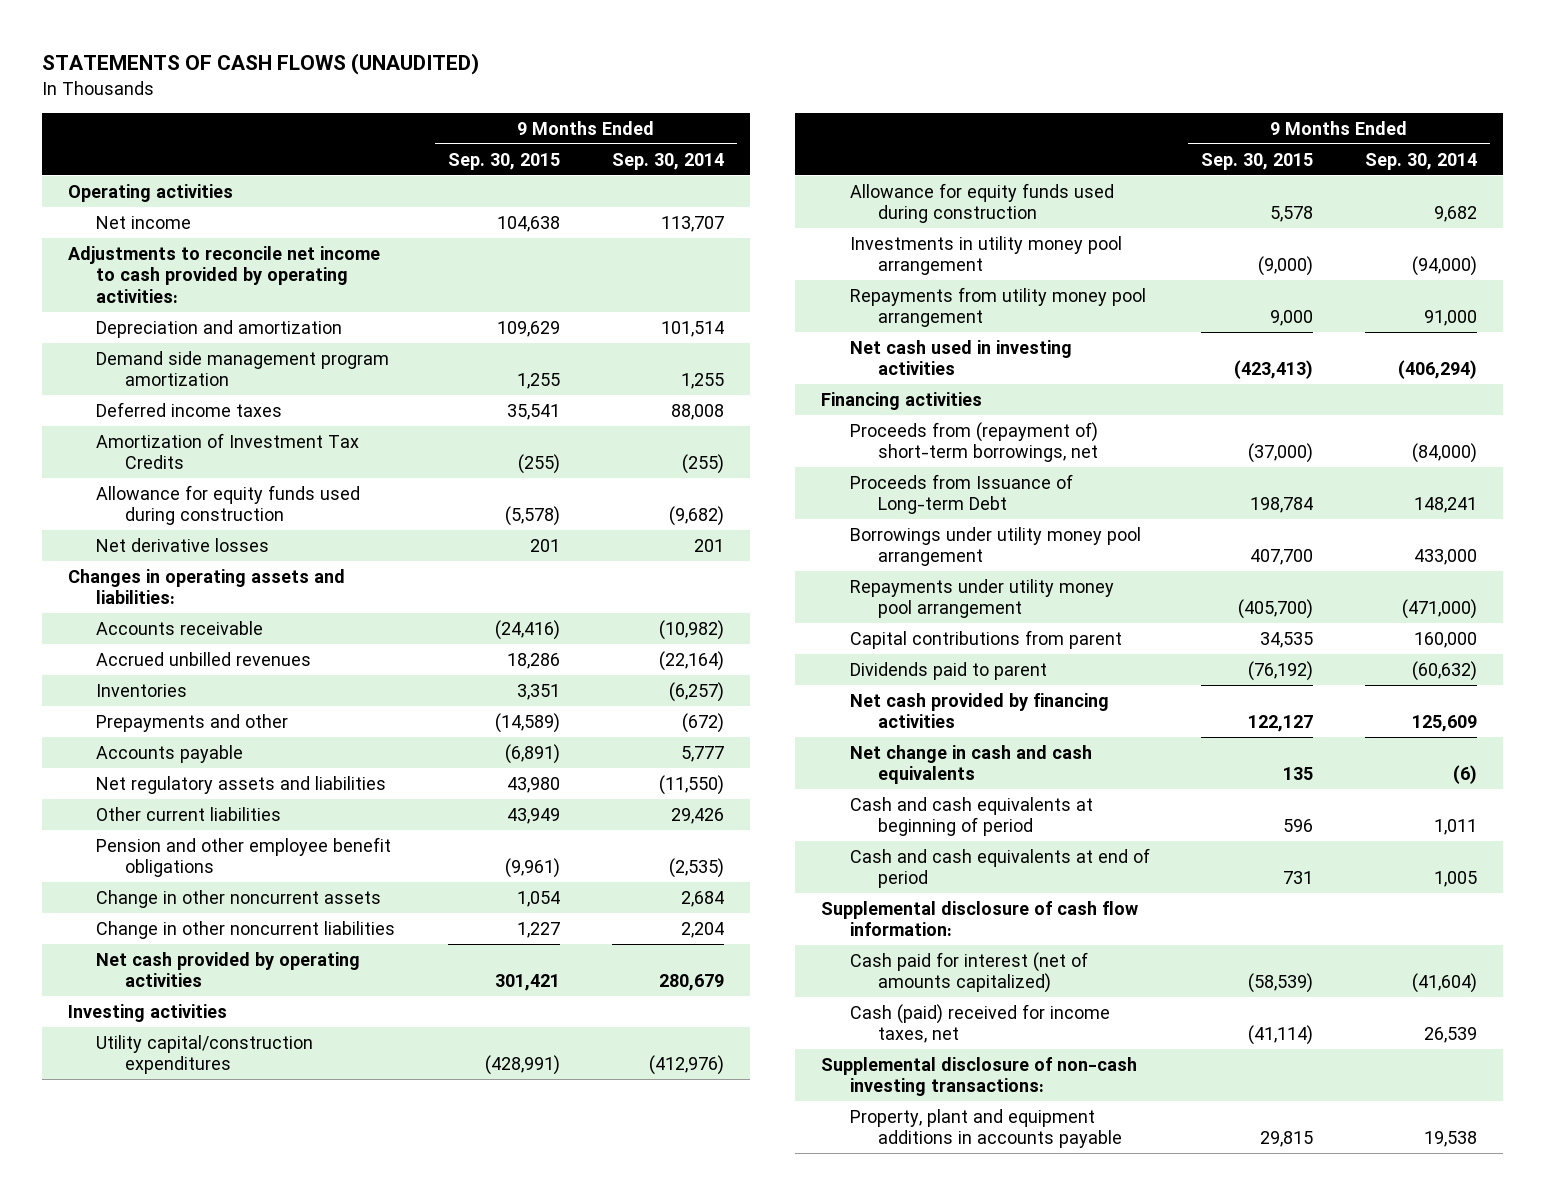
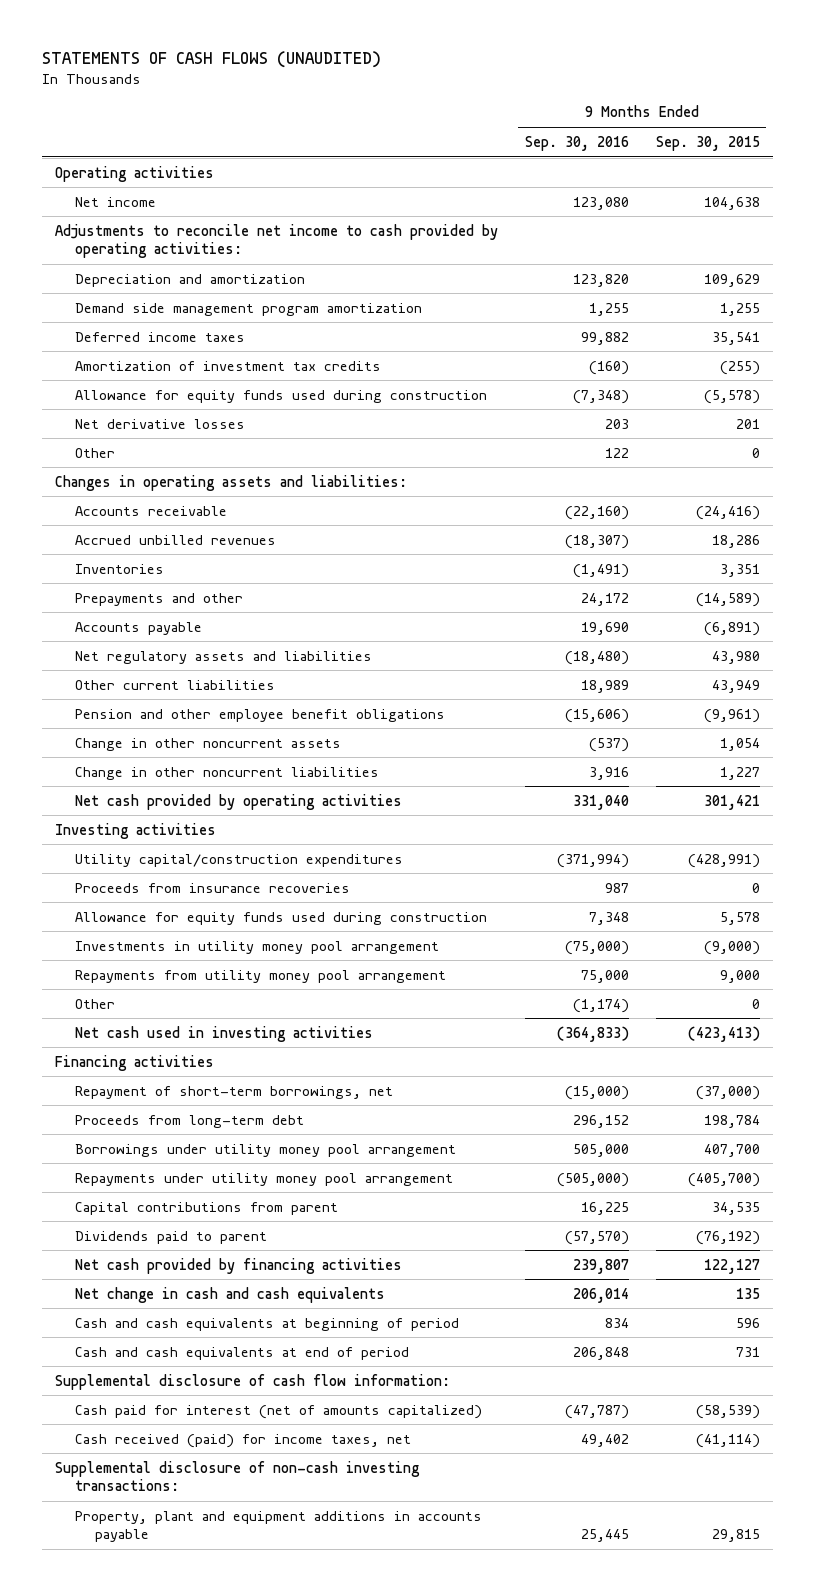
[612,152,725,170] Sep. 30, 2014 -> none
none -> [524,135,629,151] Sep. 30, 2016
[96,432,360,470] Amortization of Investment Tax Credits -> [75,360,382,371] Amortization of investment tax credits
none -> [75,447,116,458] Other
none -> [75,882,351,893] Proceeds from insurance recoveries
none -> [75,998,116,1009] Other
[849,421,1098,463] Proceeds from (repayment of) short-term borrowings, net -> [75,1085,394,1099] Repayment of short-term borrowings, net
[849,473,1073,515] Proceeds from Issuance of Long-term Debt -> [75,1114,305,1128] Proceeds from long-term debt
[849,1003,1110,1044] Cash (paid) received for income taxes, net -> [75,1433,412,1448] Cash received (paid) for income taxes, net

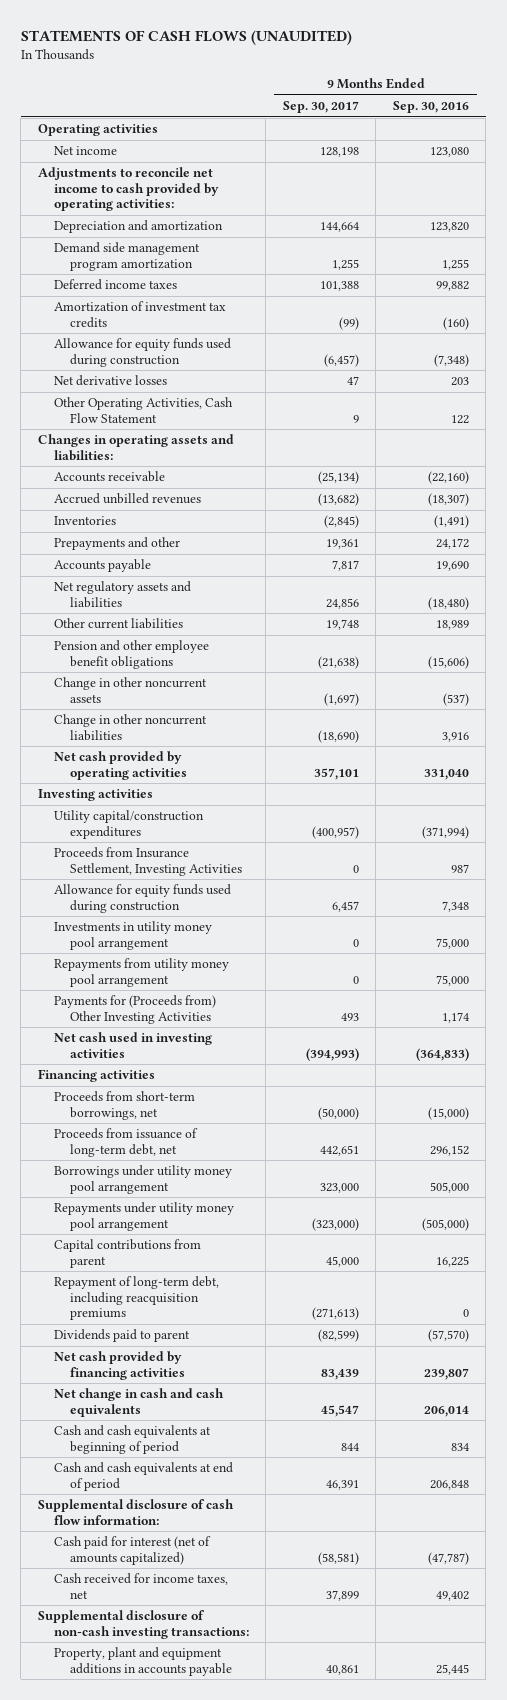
[655,135,760,151] Sep. 30, 2015 -> none
none -> [282,100,359,113] Sep. 30, 2017
[75,447,116,458] Other -> [53,397,233,423] Other Operating Activities, Cash Flow Statement
[75,882,351,893] Proceeds from insurance recoveries -> [53,847,243,876] Proceeds from Insurance Settlement, Investing Activities
[564,940,629,955] (75,000) -> [435,937,469,949] 75,000
[75,998,116,1009] Other -> none
none -> [53,995,216,1024] Payments for (Proceeds from) Other Investing Activities
[75,1085,394,1099] Repayment of short-term borrowings, net -> [53,1091,195,1120] Proceeds from short-term borrowings, net
[75,1114,305,1128] Proceeds from long-term debt -> [53,1128,198,1157] Proceeds from issuance of long-term debt, net
none -> [53,1276,219,1321] Repayment of long-term debt, including reacquisition premiums
[75,1433,412,1448] Cash received (paid) for income taxes, net -> [53,1573,228,1599] Cash received for income taxes, net

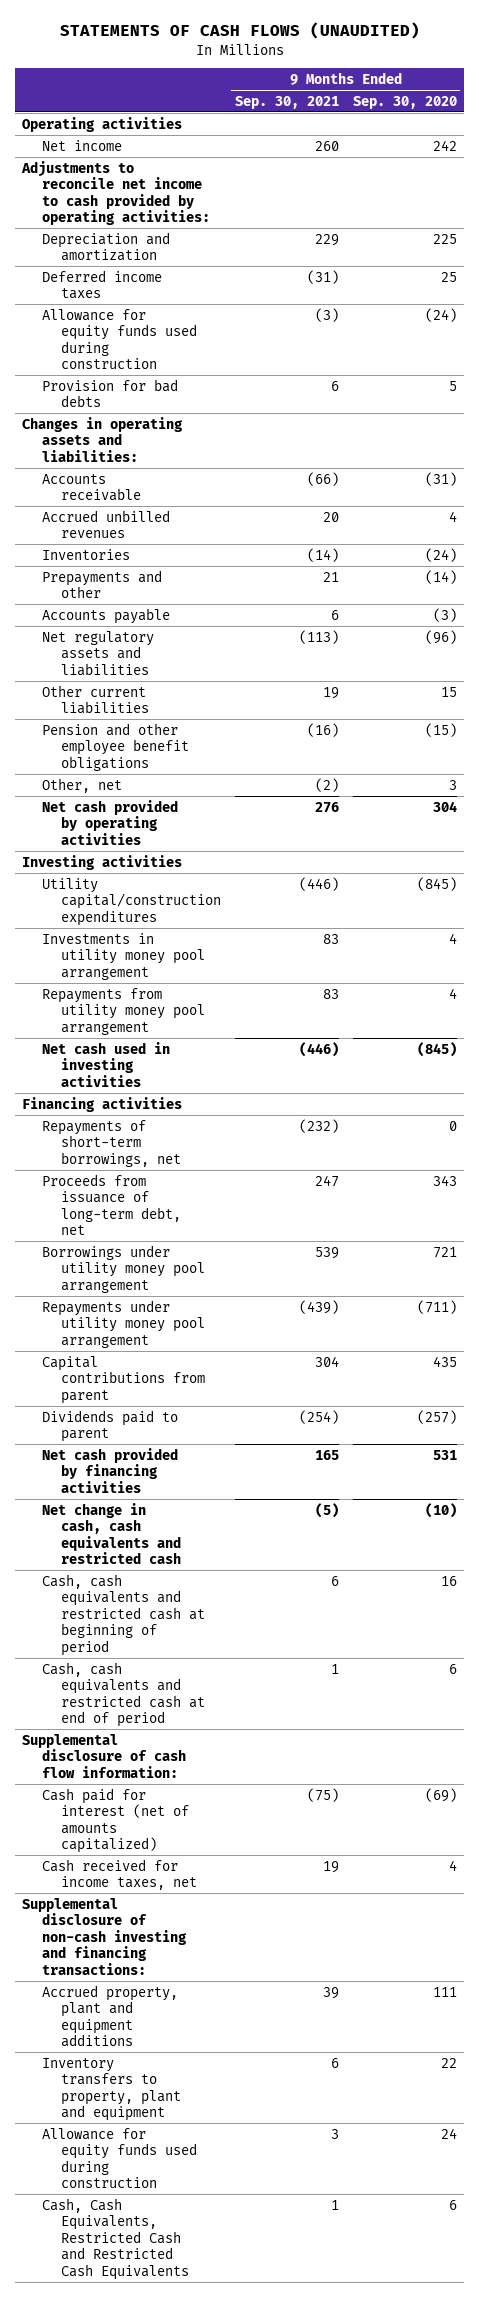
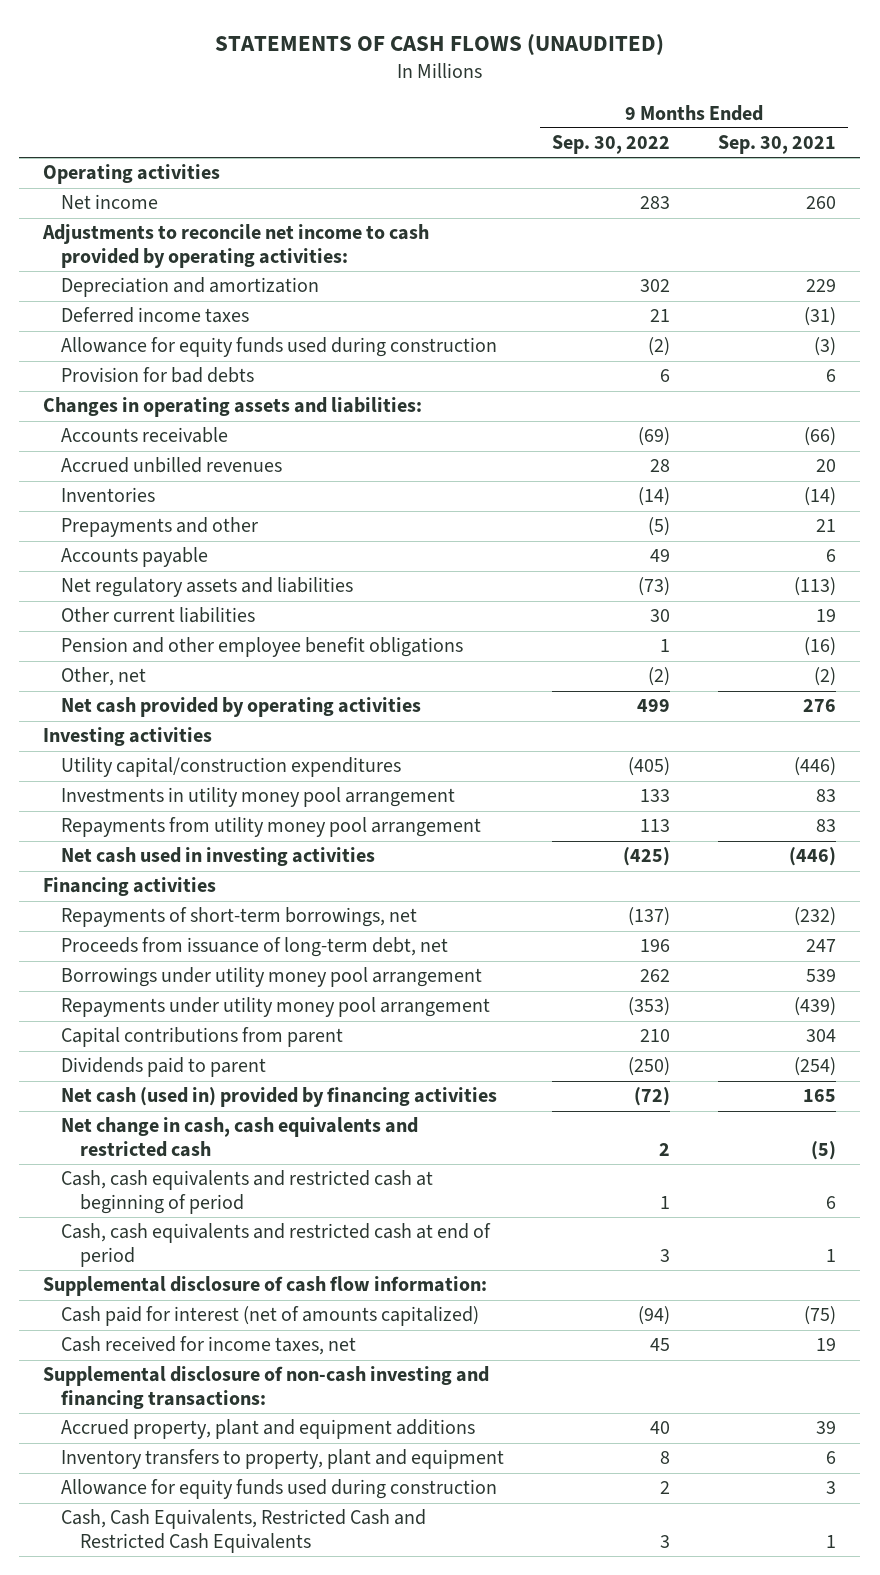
[352,95,457,109] Sep. 30, 2020 -> none
none -> [552,135,671,155] Sep. 30, 2022
[41,1447,178,1493] Net cash provided by financing activities -> [61,1087,498,1108] Net cash (used in) provided by financing activities

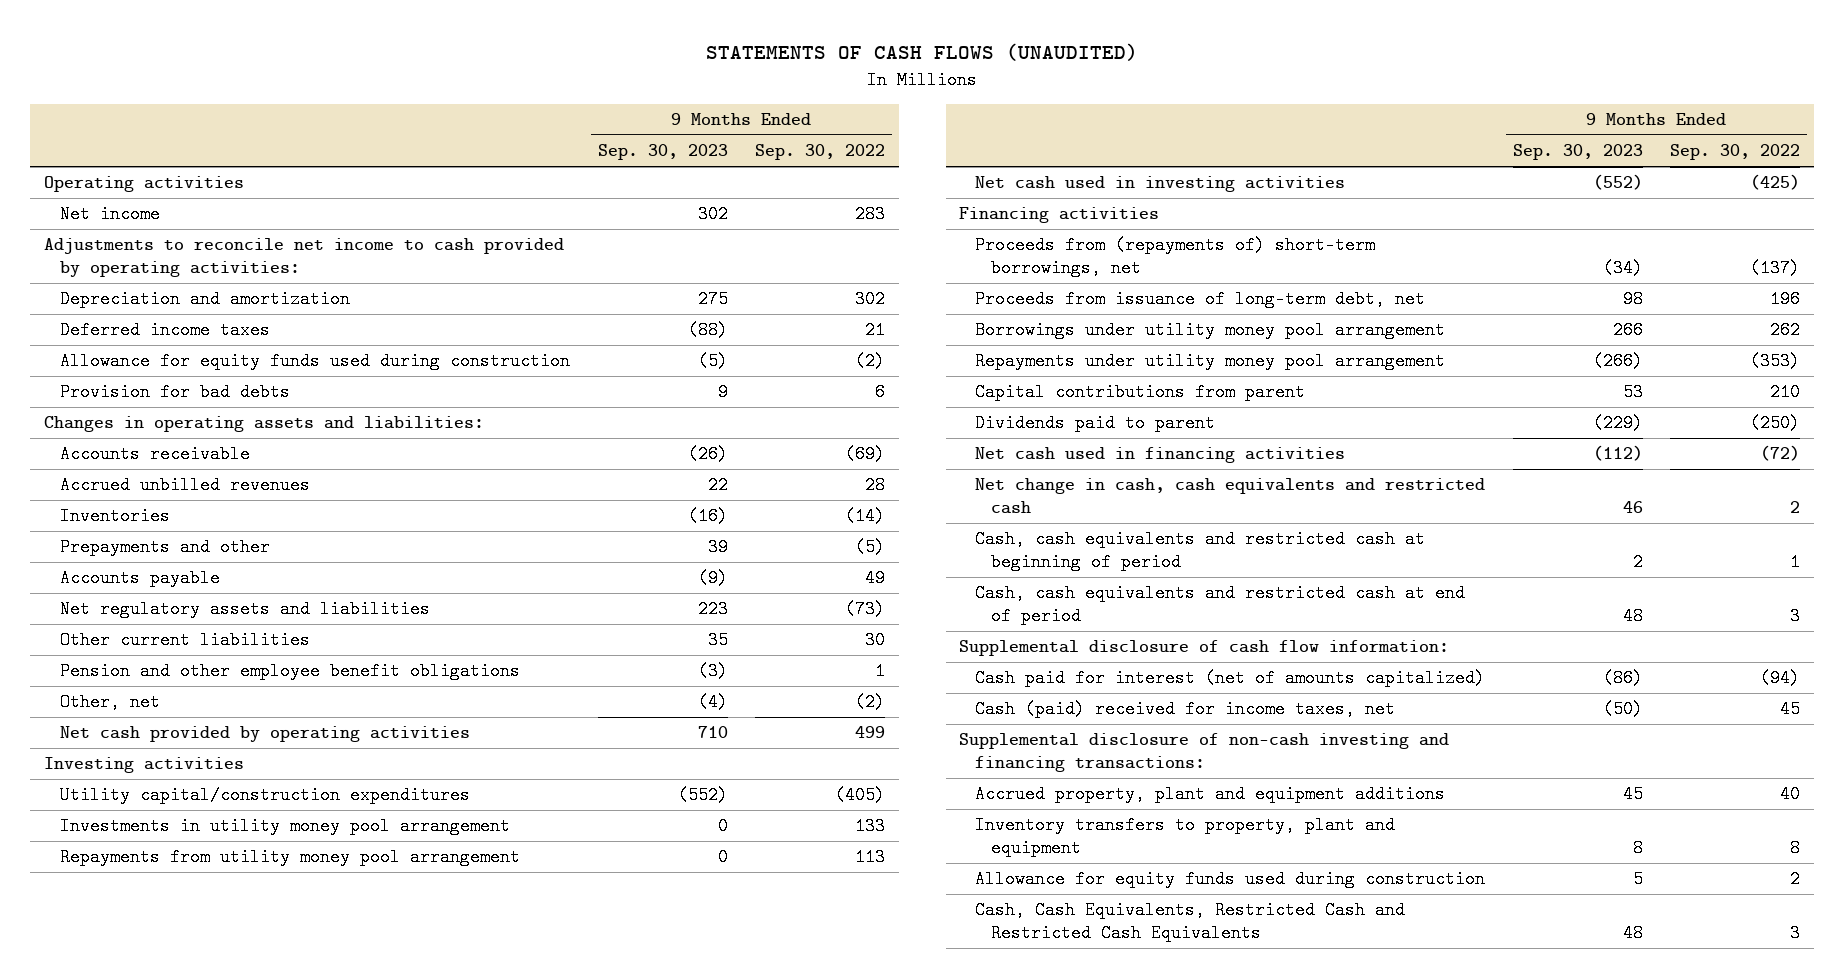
[718,135,837,155] Sep. 30, 2021 -> none
none -> [597,144,728,161] Sep. 30, 2023
[61,907,418,928] Repayments of short-term borrowings, net -> [975,236,1376,278] Proceeds from (repayments of) short-term borrowings, net
[61,1087,498,1108] Net cash (used in) provided by financing activities -> [975,447,1346,464] Net cash used in financing activities
[61,1336,357,1356] Cash received for income taxes, net -> [975,700,1396,719] Cash (paid) received for income taxes, net

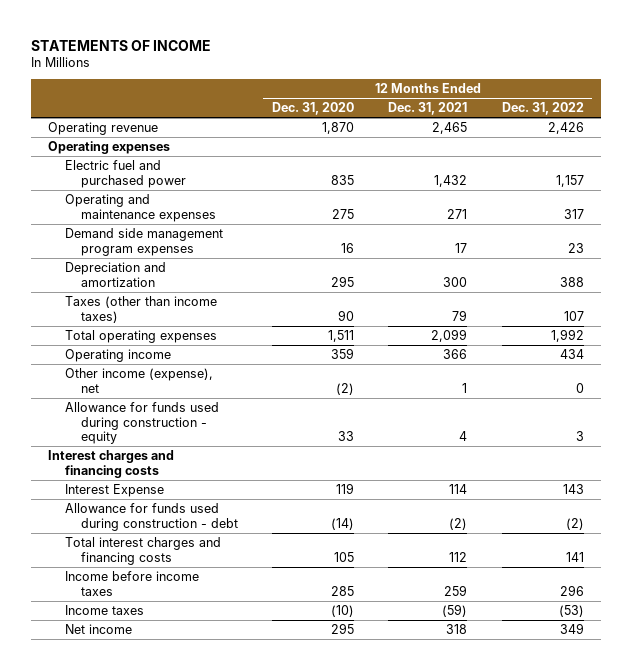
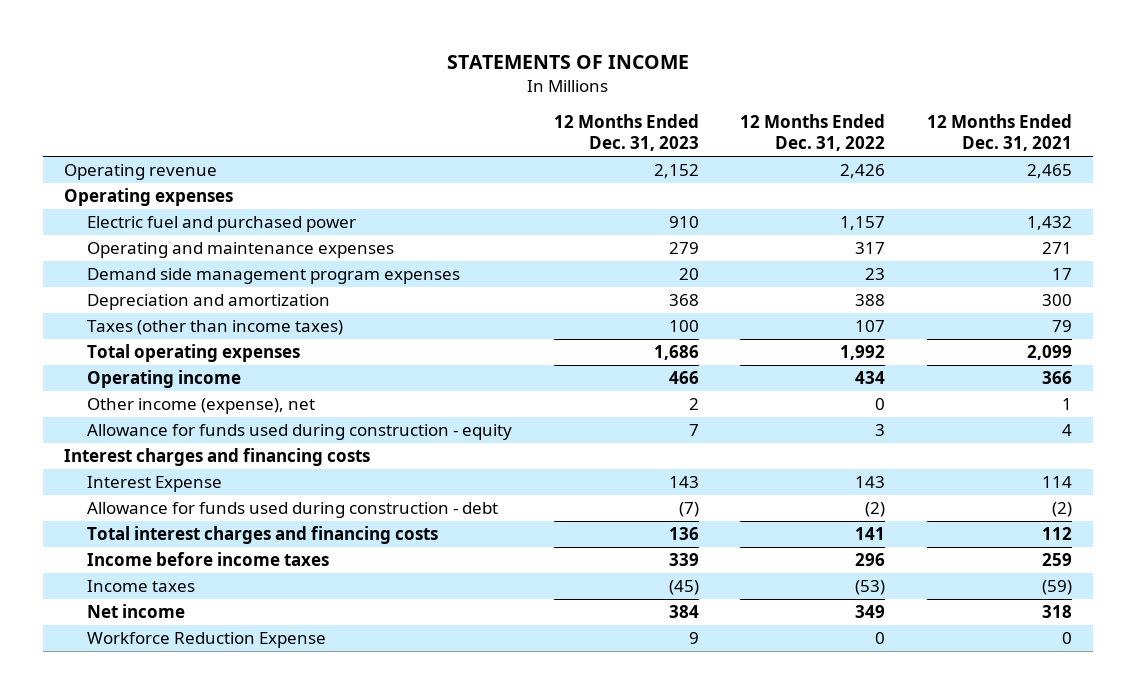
[272,102,355,116] Dec. 31, 2020 -> none
none -> [553,114,699,152] 12 Months Ended Dec. 31, 2023
none -> [86,631,326,648] Workforce Reduction Expense

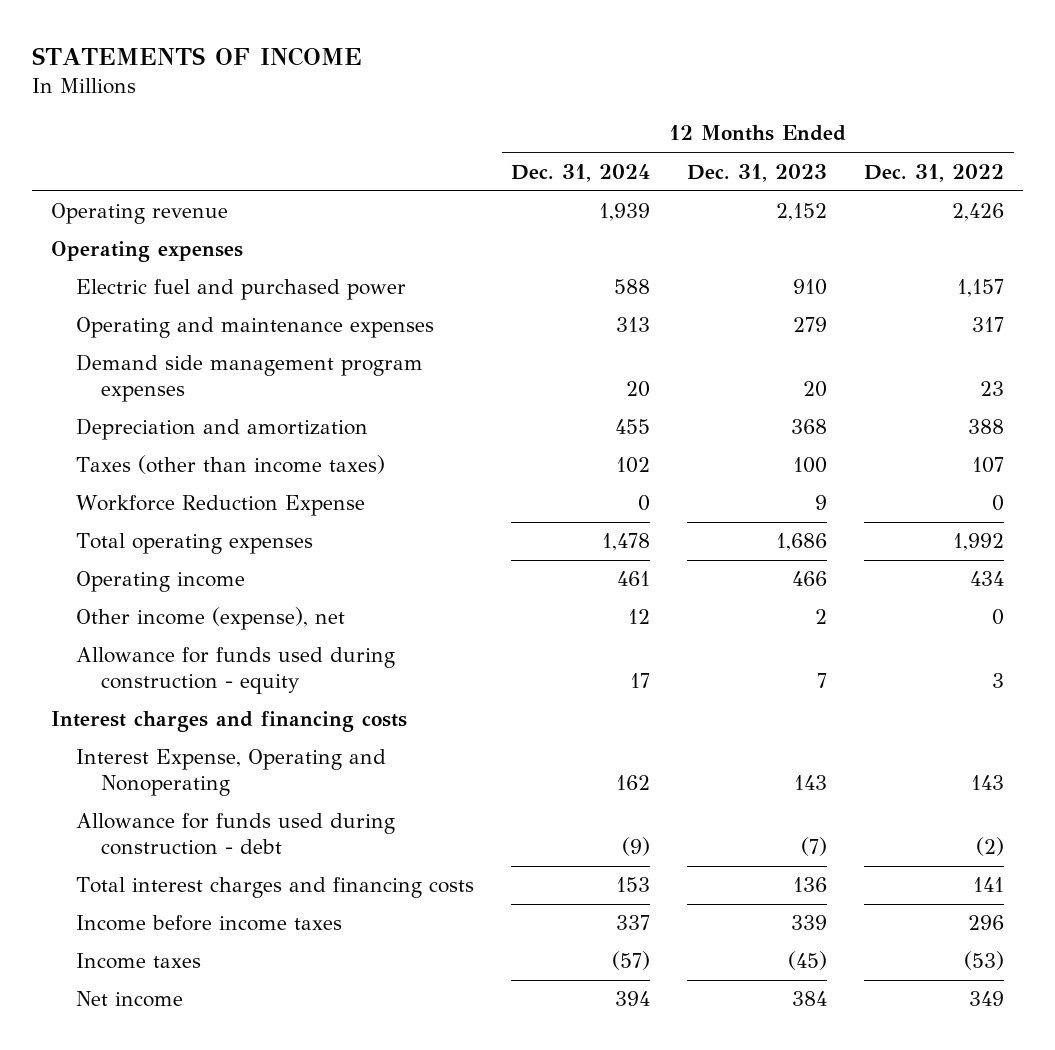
[927,114,1073,152] 12 Months Ended Dec. 31, 2021 -> none
none -> [510,163,650,182] Dec. 31, 2024
[86,631,326,648] Workforce Reduction Expense -> [75,495,365,517] Workforce Reduction Expense
[86,475,222,492] Interest Expense -> [75,749,386,797] Interest Expense, Operating and Nonoperating

